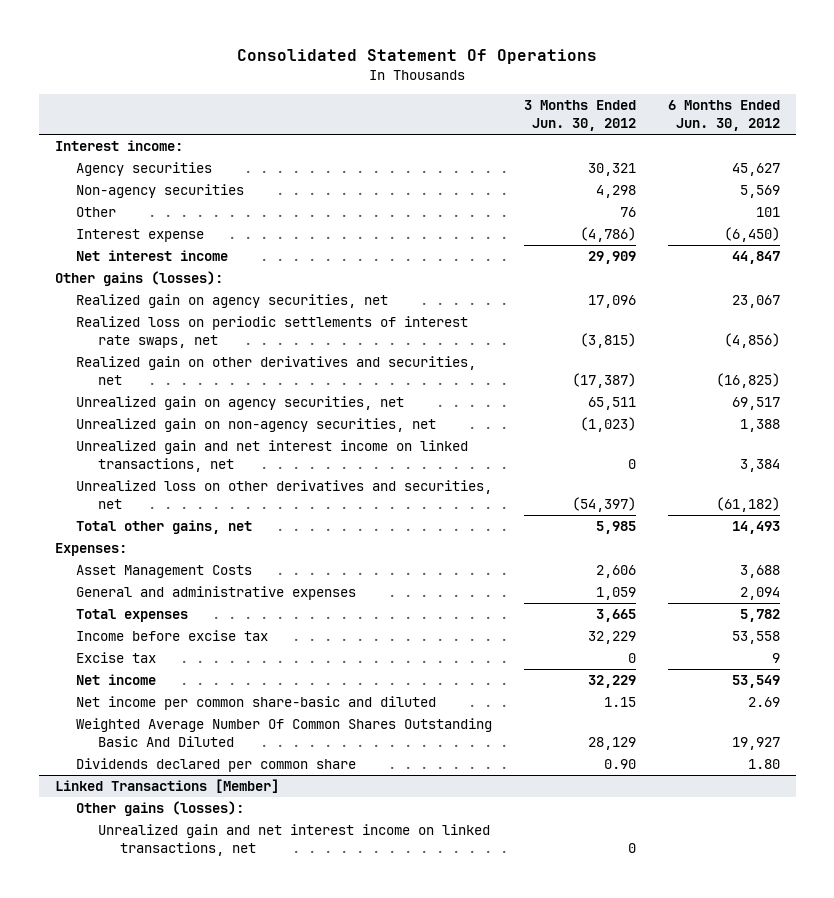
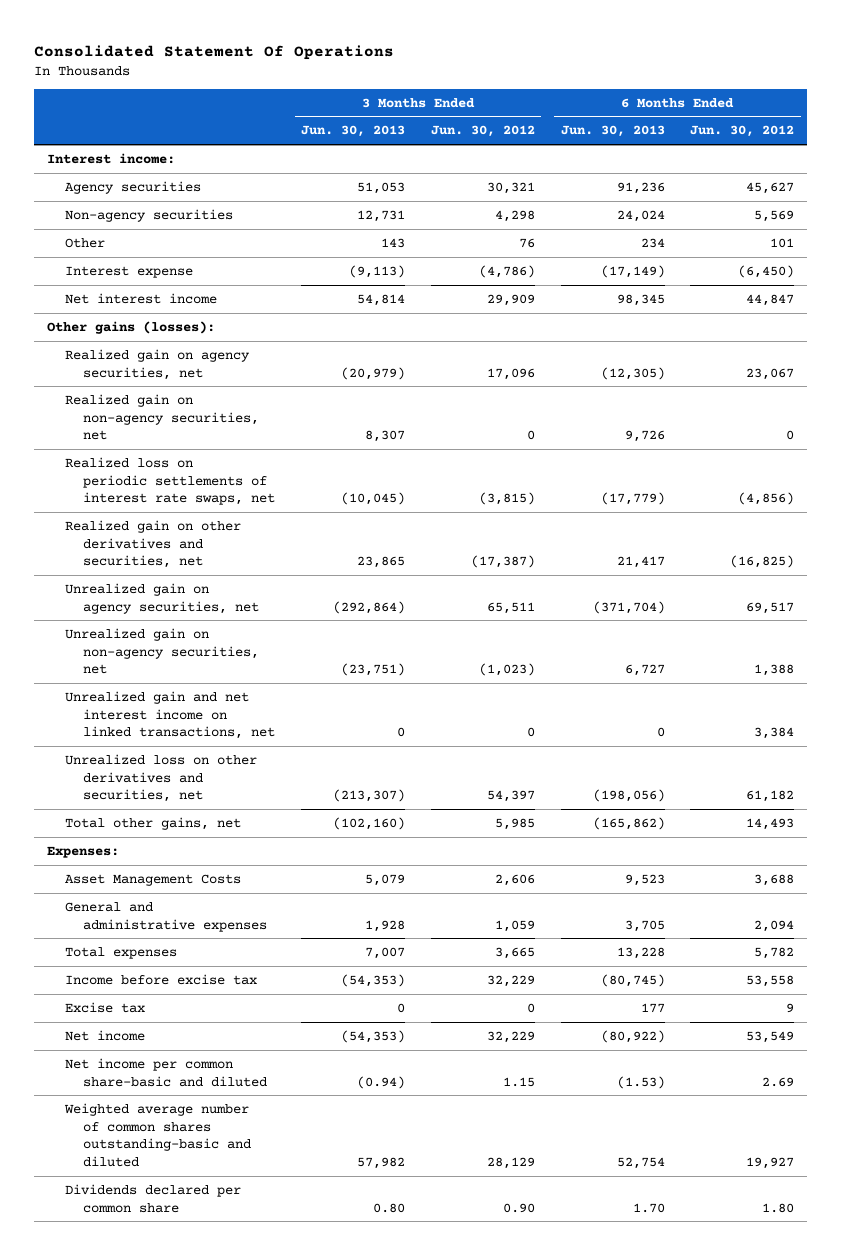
none -> [301,125,406,138] Jun. 30, 2013
none -> [560,125,665,138] Jun. 30, 2013
none -> [65,393,260,441] Realized gain on non-agency securities, net
[572,497,637,513] (54,397) -> [486,790,535,803] 54,397
[715,497,780,513] (61,182) -> [746,790,795,803] 61,182
[76,718,493,748] Weighted Average Number Of Common Shares Outstanding Basic And Diluted -> [64,1102,252,1167] Weighted average number of common shares outstanding-basic and diluted
[54,779,279,794] Linked Transactions [Member] -> none
[76,801,245,817] Other gains (losses): -> none
[98,824,491,857] Unrealized gain and net interest income on linked transactions, net -> none

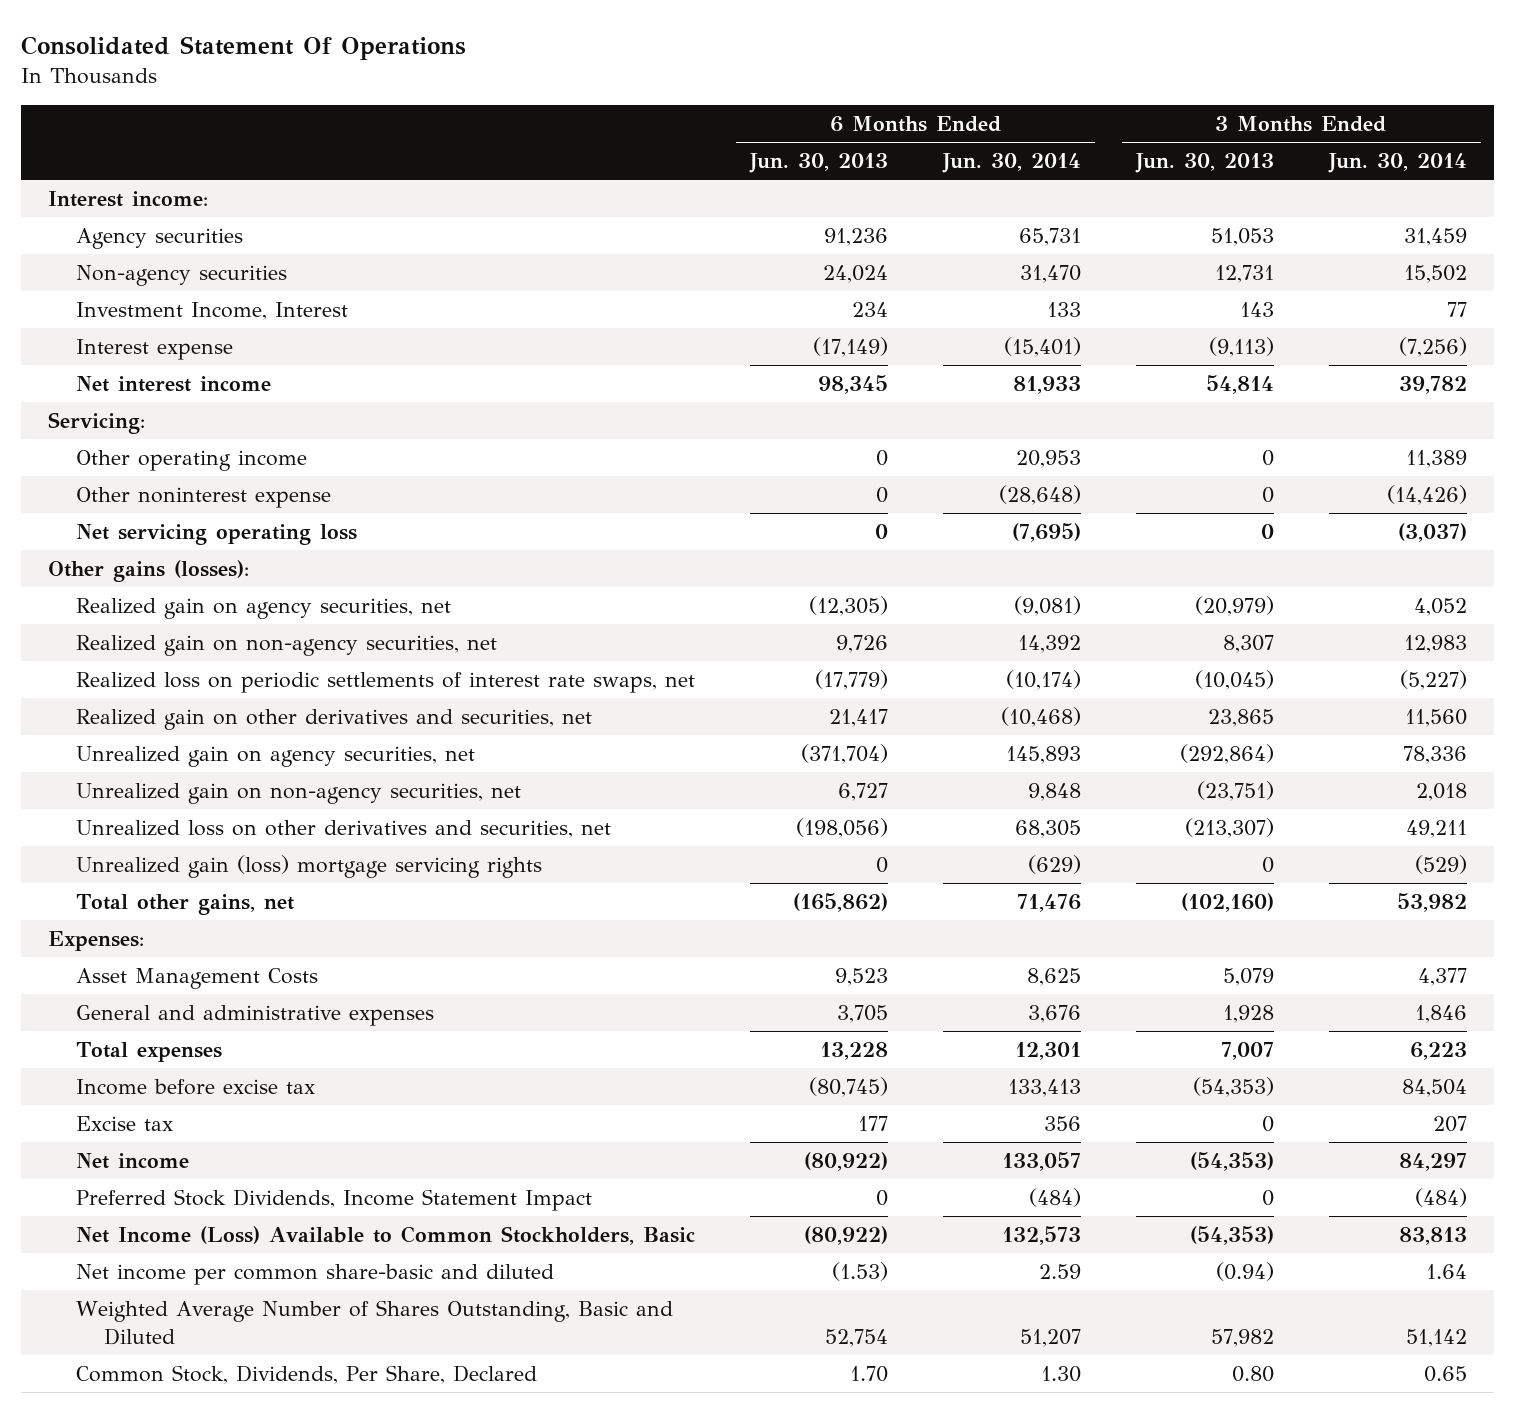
[430,125,535,138] Jun. 30, 2012 -> none
[690,125,795,138] Jun. 30, 2012 -> none
none -> [942,153,1082,174] Jun. 30, 2014
none -> [1327,153,1467,174] Jun. 30, 2014
[65,237,106,248] Other -> [76,302,349,321] Investment Income, Interest
none -> [48,412,146,435] Servicing:
none -> [76,450,308,472] Other operating income
none -> [76,487,332,509] Other noninterest expense
none -> [76,524,358,546] Net servicing operating loss
[65,690,276,740] Unrealized gain and net interest income on linked transactions, net -> none
none -> [76,855,543,879] Unrealized gain (loss) mortgage servicing rights
none -> [76,1189,593,1212] Preferred Stock Dividends, Income Statement Impact
none -> [76,1226,696,1246] Net Income (Loss) Available to Common Stockholders, Basic
[64,1102,252,1167] Weighted average number of common shares outstanding-basic and diluted -> [76,1300,674,1345] Weighted Average Number of Shares Outstanding, Basic and Diluted
[65,1183,242,1213] Dividends declared per common share -> [76,1365,538,1385] Common Stock, Dividends, Per Share, Declared

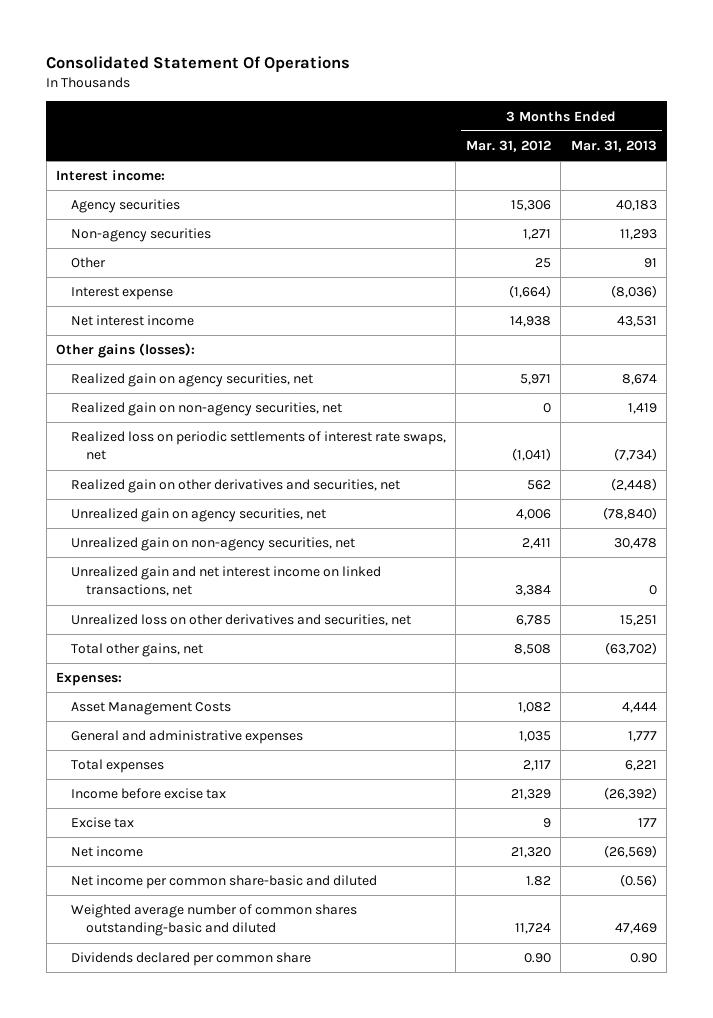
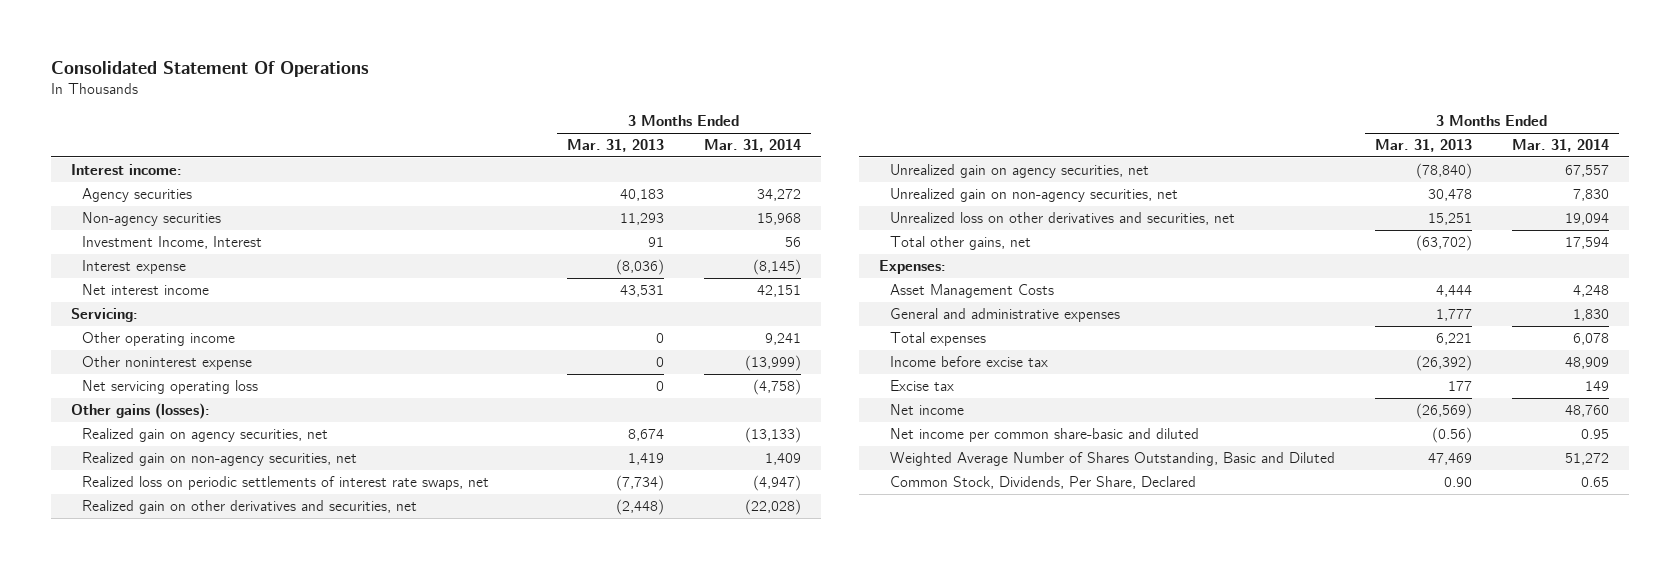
[465,140,551,153] Mar. 31, 2012 -> none
none -> [703,139,801,153] Mar. 31, 2014
[70,257,106,269] Other -> [81,236,262,250] Investment Income, Interest
none -> [70,308,138,323] Servicing:
none -> [81,332,235,347] Other operating income
none -> [81,356,252,371] Other noninterest expense
none -> [81,380,258,395] Net servicing operating loss
[70,566,381,597] Unrealized gain and net interest income on linked transactions, net -> none
[70,904,357,937] Weighted average number of common shares outstanding-basic and diluted -> [889,452,1335,467] Weighted Average Number of Shares Outstanding, Basic and Diluted
[70,952,311,967] Dividends declared per common share -> [889,476,1196,490] Common Stock, Dividends, Per Share, Declared

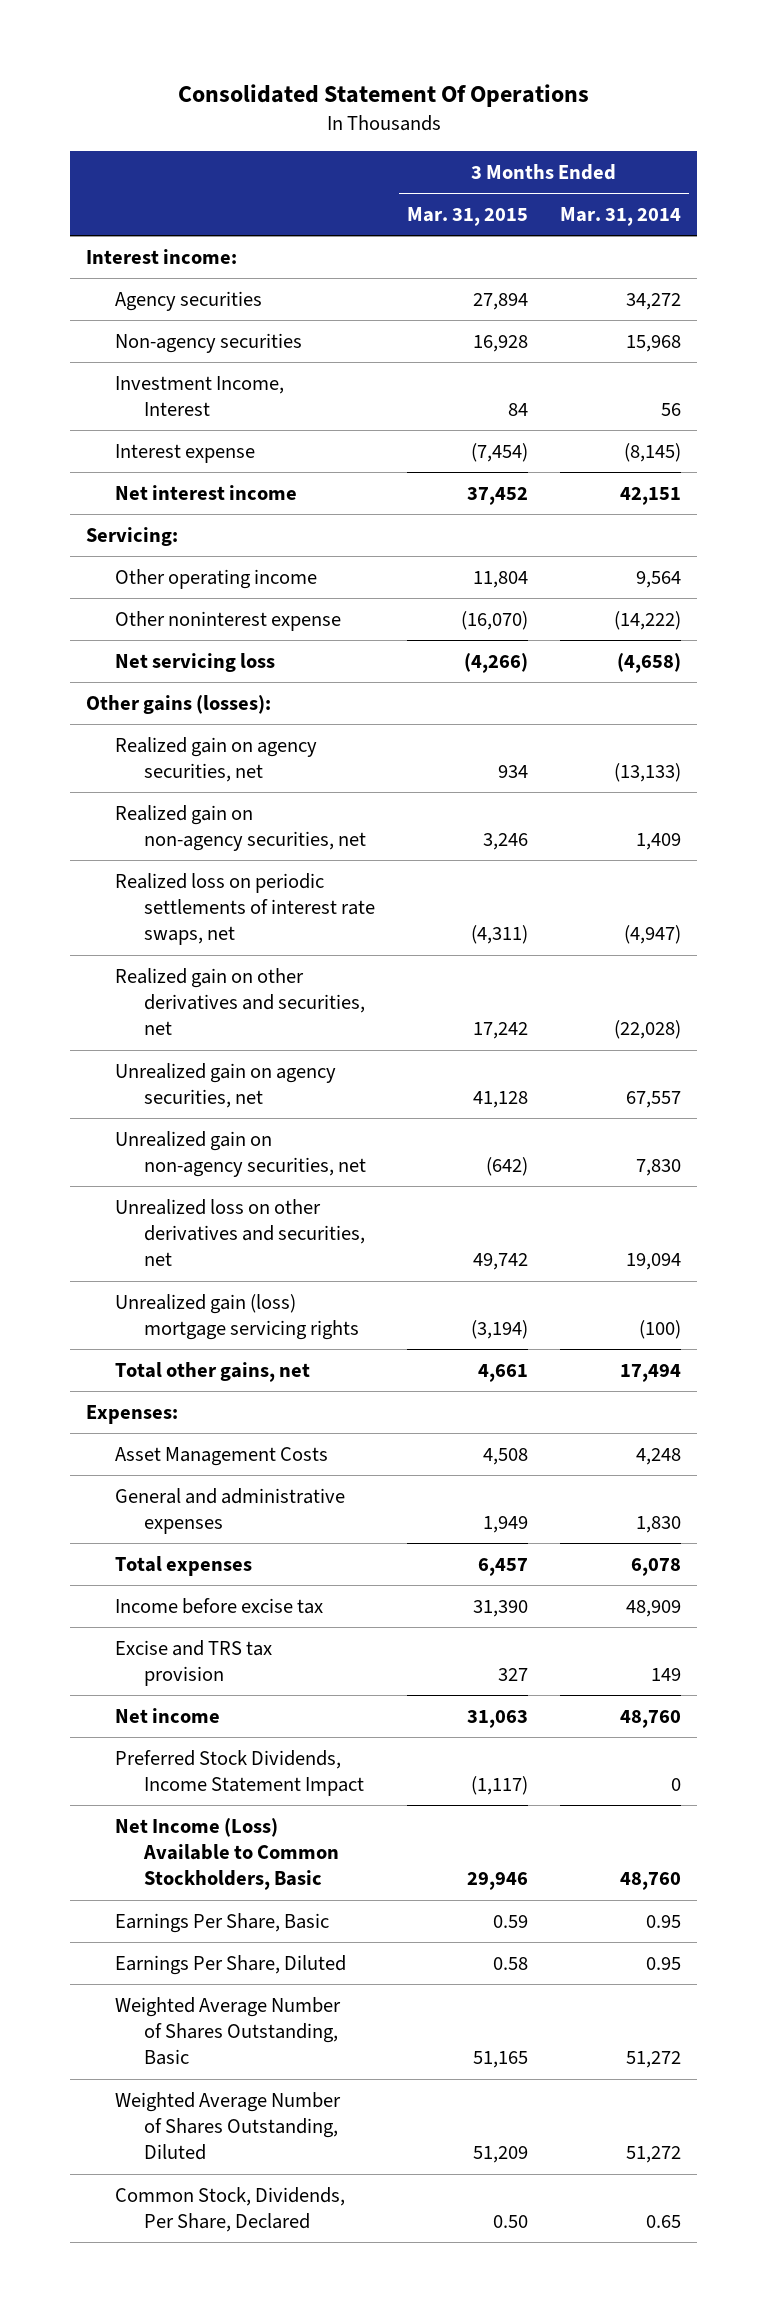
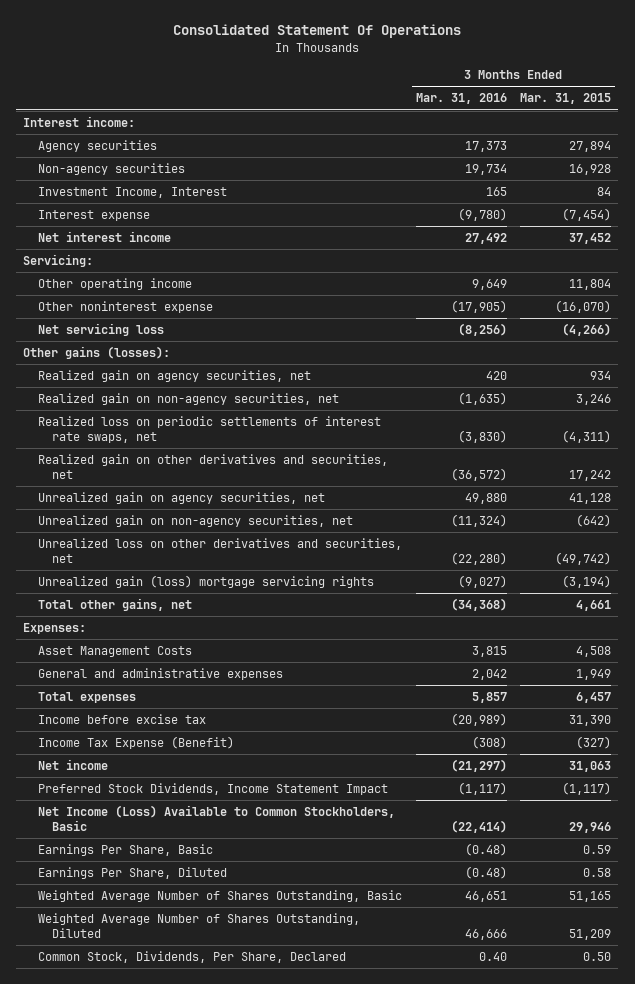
[559,206,681,226] Mar. 31, 2014 -> none
none -> [415,93,507,105] Mar. 31, 2016
[472,1253,528,1271] 49,742 -> [555,552,612,566] (49,742)
[115,1639,273,1687] Excise and TRS tax provision -> none
none -> [37,735,234,749] Income Tax Expense (Benefit)

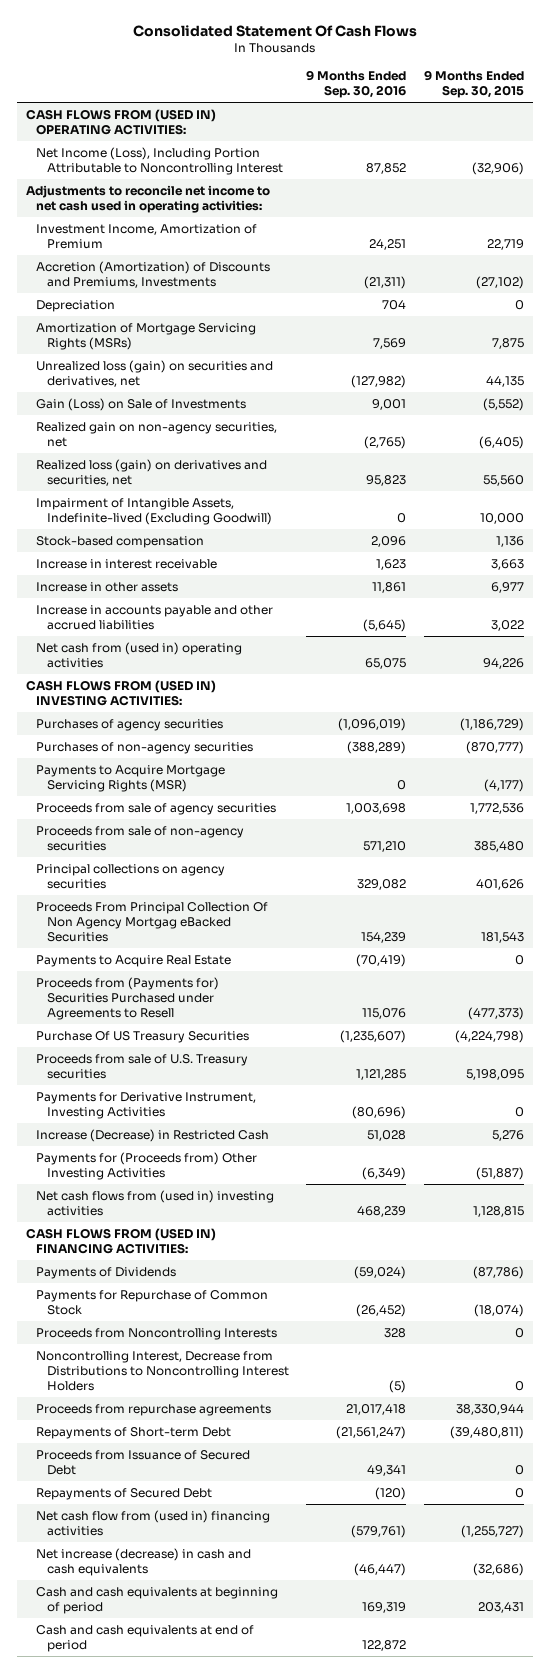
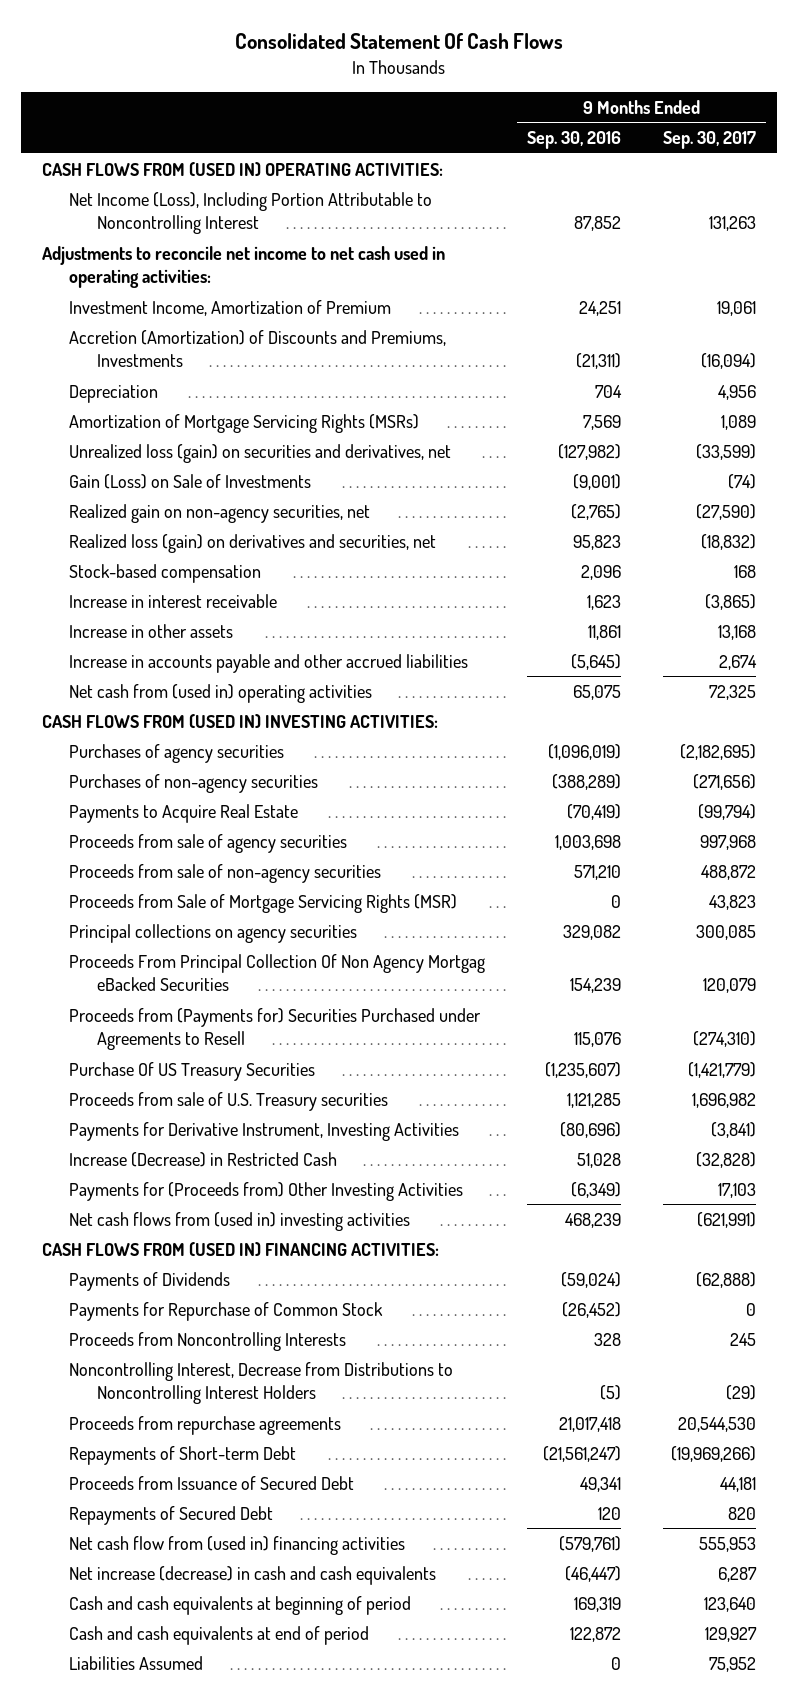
[424,69,525,99] 9 Months Ended Sep. 30, 2015 -> none
none -> [662,131,756,150] Sep. 30, 2017
[372,398,407,410] 9,001 -> [573,473,622,490] (9,001)
[36,497,272,526] Impairment of Intangible Assets, Indefinite-lived (Excluding Goodwill) -> none
[36,764,226,793] Payments to Acquire Mortgage Servicing Rights (MSR) -> none
[36,954,232,967] Payments to Acquire Real Estate -> [69,803,299,823] Payments to Acquire Real Estate
none -> [69,893,458,913] Proceeds from Sale of Mortgage Servicing Rights (MSR)
[375,1486,407,1500] (120) -> [598,1506,622,1520] 120
none -> [69,1655,204,1670] Liabilities Assumed

